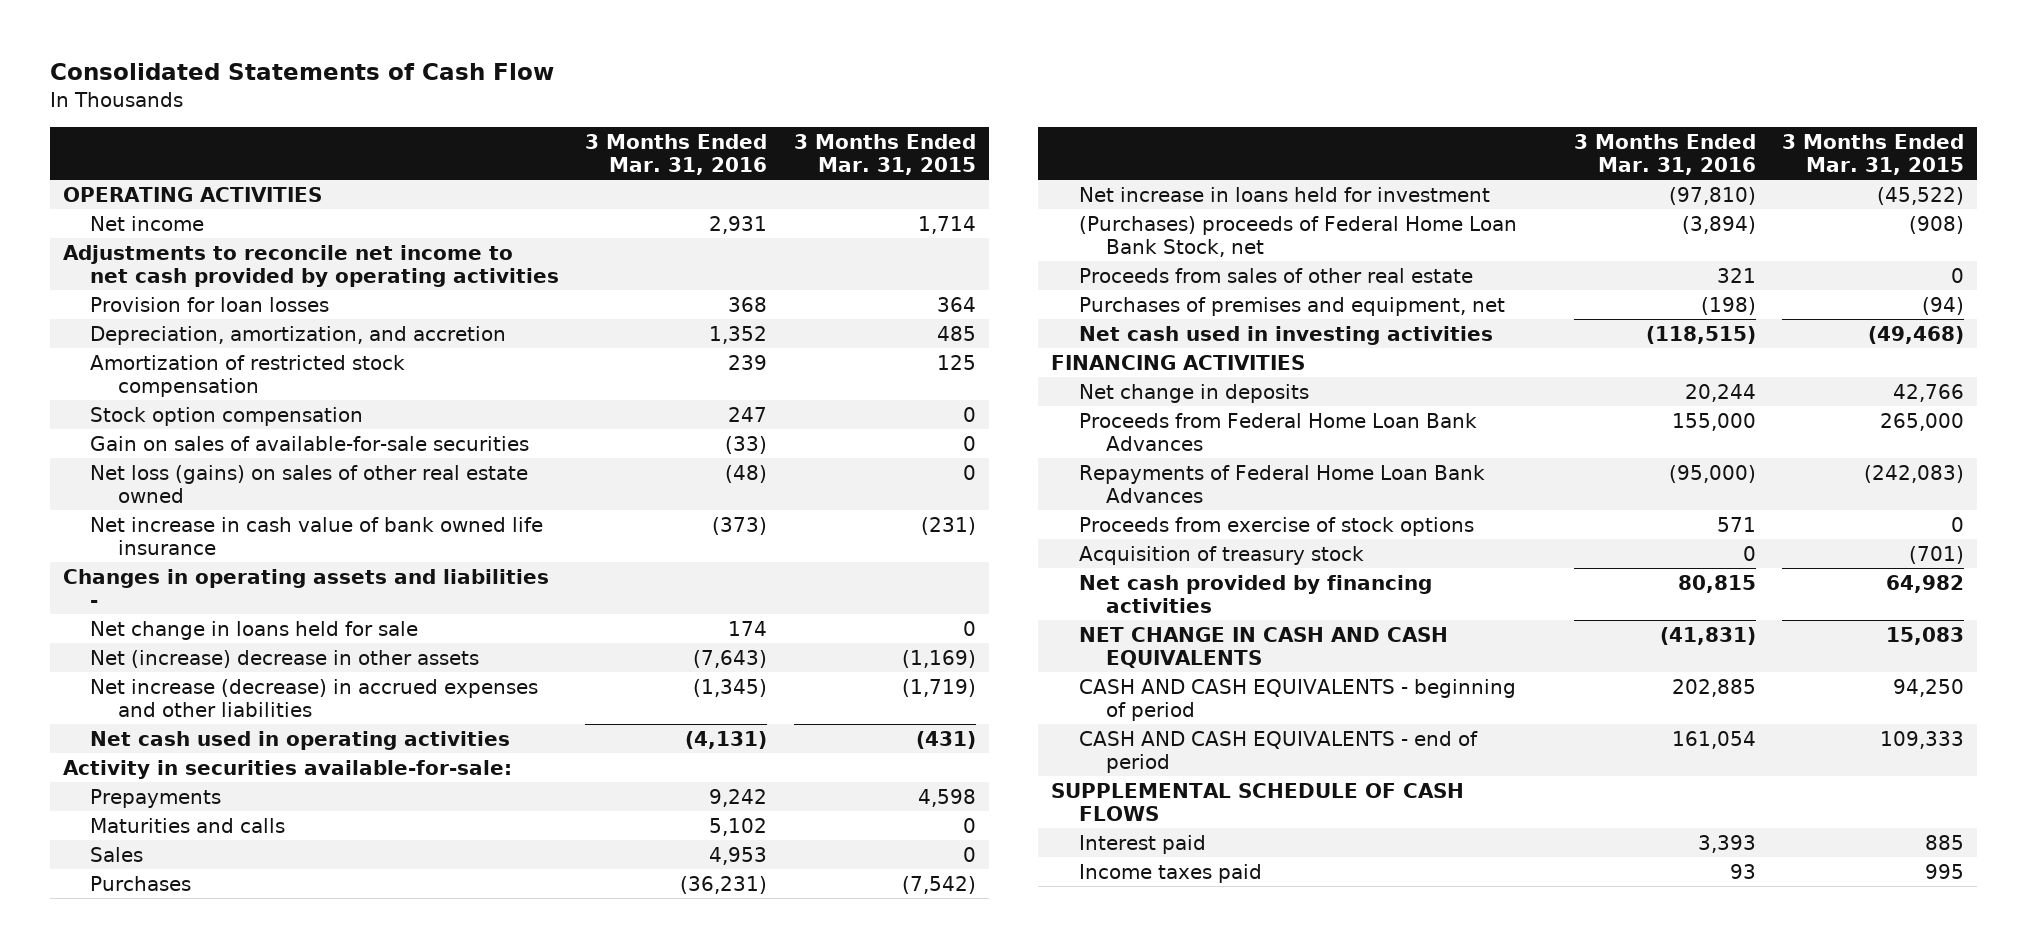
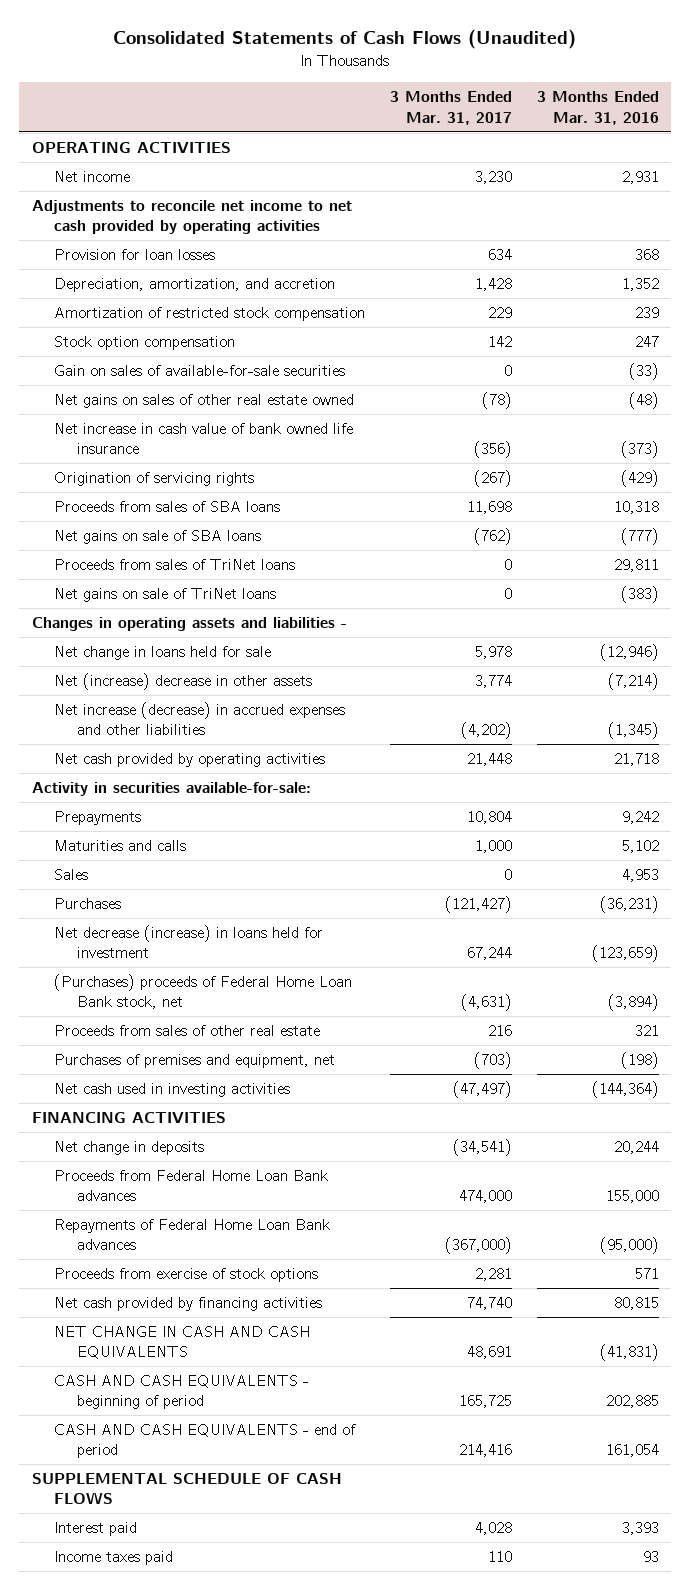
[49,63,554,81] Consolidated Statements of Cash Flow -> [113,29,577,50] Consolidated Statements of Cash Flows (Unaudited)
[793,133,976,175] 3 Months Ended Mar. 31, 2015 -> none
none -> [389,91,512,125] 3 Months Ended Mar. 31, 2017
[90,464,529,503] Net loss (gains) on sales of other real estate owned -> [54,393,355,408] Net gains on sales of other real estate owned
none -> [54,471,255,486] Origination of servicing rights
none -> [54,500,281,512] Proceeds from sales of SBA loans
none -> [54,529,262,544] Net gains on sale of SBA loans
none -> [54,558,296,570] Proceeds from sales of TriNet loans
none -> [54,587,277,602] Net gains on sale of TriNet loans
[728,620,768,636] 174 -> [599,643,659,661] (12,946)
[693,649,768,668] (7,643) -> [607,672,659,690] (7,214)
[90,730,511,750] Net cash used in operating activities -> [54,752,326,767] Net cash provided by operating activities
[685,730,768,749] (4,131) -> [613,752,659,766] 21,718
[1078,186,1490,202] Net increase in loans held for investment -> [54,924,324,959] Net decrease (increase) in loans held for investment
[1668,186,1756,205] (97,810) -> [591,945,659,963] (123,659)
[1078,215,1517,257] (Purchases) proceeds of Federal Home Loan Bank Stock, net -> [54,973,353,1010] (Purchases) proceeds of Federal Home Loan Bank stock, net
[1645,325,1756,344] (118,515) -> [591,1080,659,1098] (144,364)
[1078,412,1477,451] Proceeds from Federal Home Loan Bank Advances -> [54,1169,329,1202] Proceeds from Federal Home Loan Bank advances
[1078,464,1485,503] Repayments of Federal Home Loan Bank Advances -> [54,1218,331,1251] Repayments of Federal Home Loan Bank advances
[1078,545,1364,565] Acquisition of treasury stock -> none

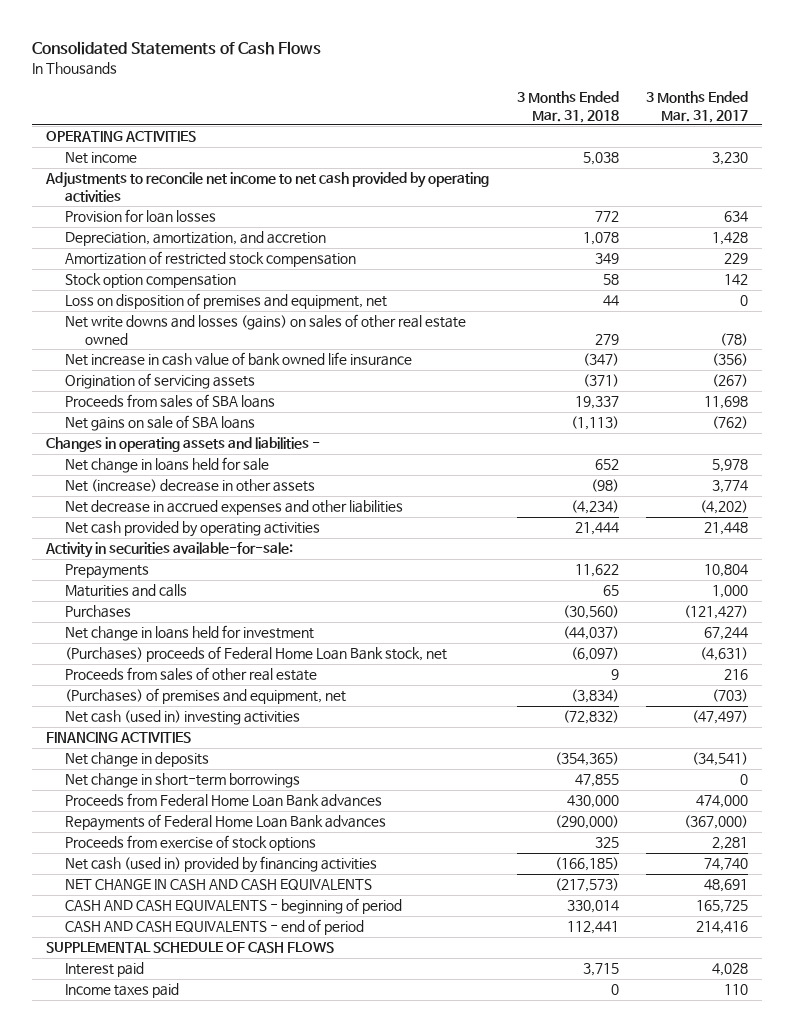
[113,29,577,50] Consolidated Statements of Cash Flows (Unaudited) -> [32,40,322,55] Consolidated Statements of Cash Flows
[536,91,659,125] 3 Months Ended Mar. 31, 2016 -> none
none -> [516,91,619,123] 3 Months Ended Mar. 31, 2018
[54,364,346,376] Gain on sales of available-for-sale securities -> none
none -> [65,293,388,310] Loss on disposition of premises and equipment, net
[54,393,355,408] Net gains on sales of other real estate owned -> [65,314,467,345] Net write downs and losses (gains) on sales of other real estate owned
[54,471,255,486] Origination of servicing rights -> [65,373,256,390] Origination of servicing assets
[54,558,296,570] Proceeds from sales of TriNet loans -> none
[54,587,277,602] Net gains on sale of TriNet loans -> none
[54,701,346,736] Net increase (decrease) in accrued expenses and other liabilities -> [65,500,404,516] Net decrease in accrued expenses and other liabilities
[54,868,89,880] Sales -> none
[54,924,324,959] Net decrease (increase) in loans held for investment -> [65,625,315,642] Net change in loans held for investment
[54,1053,336,1068] Purchases of premises and equipment, net -> [65,688,347,705] (Purchases) of premises and equipment, net
[54,1082,291,1097] Net cash used in investing activities -> [65,710,301,726] Net cash (used in) investing activities
none -> [65,773,301,789] Net change in short-term borrowings
[54,1296,323,1311] Net cash provided by financing activities -> [65,856,378,874] Net cash (used in) provided by financing activities

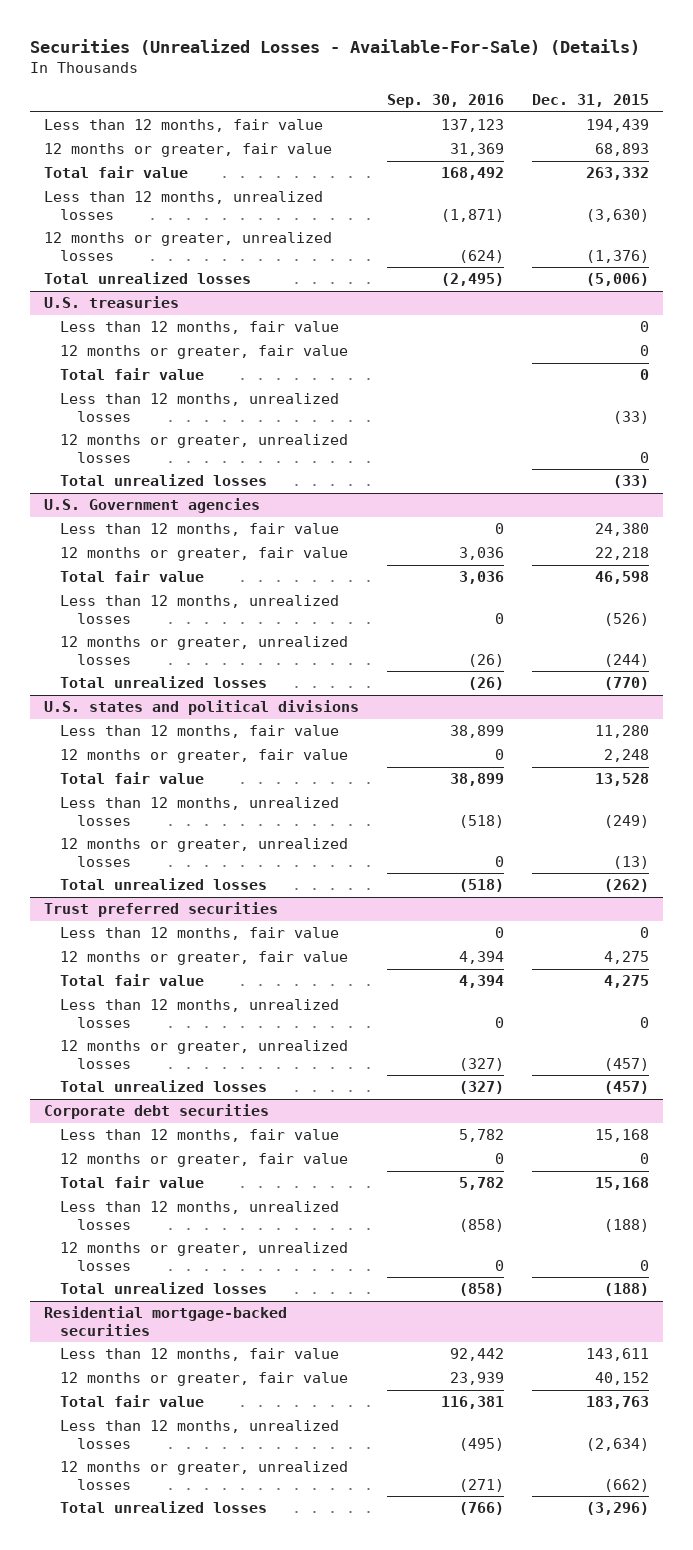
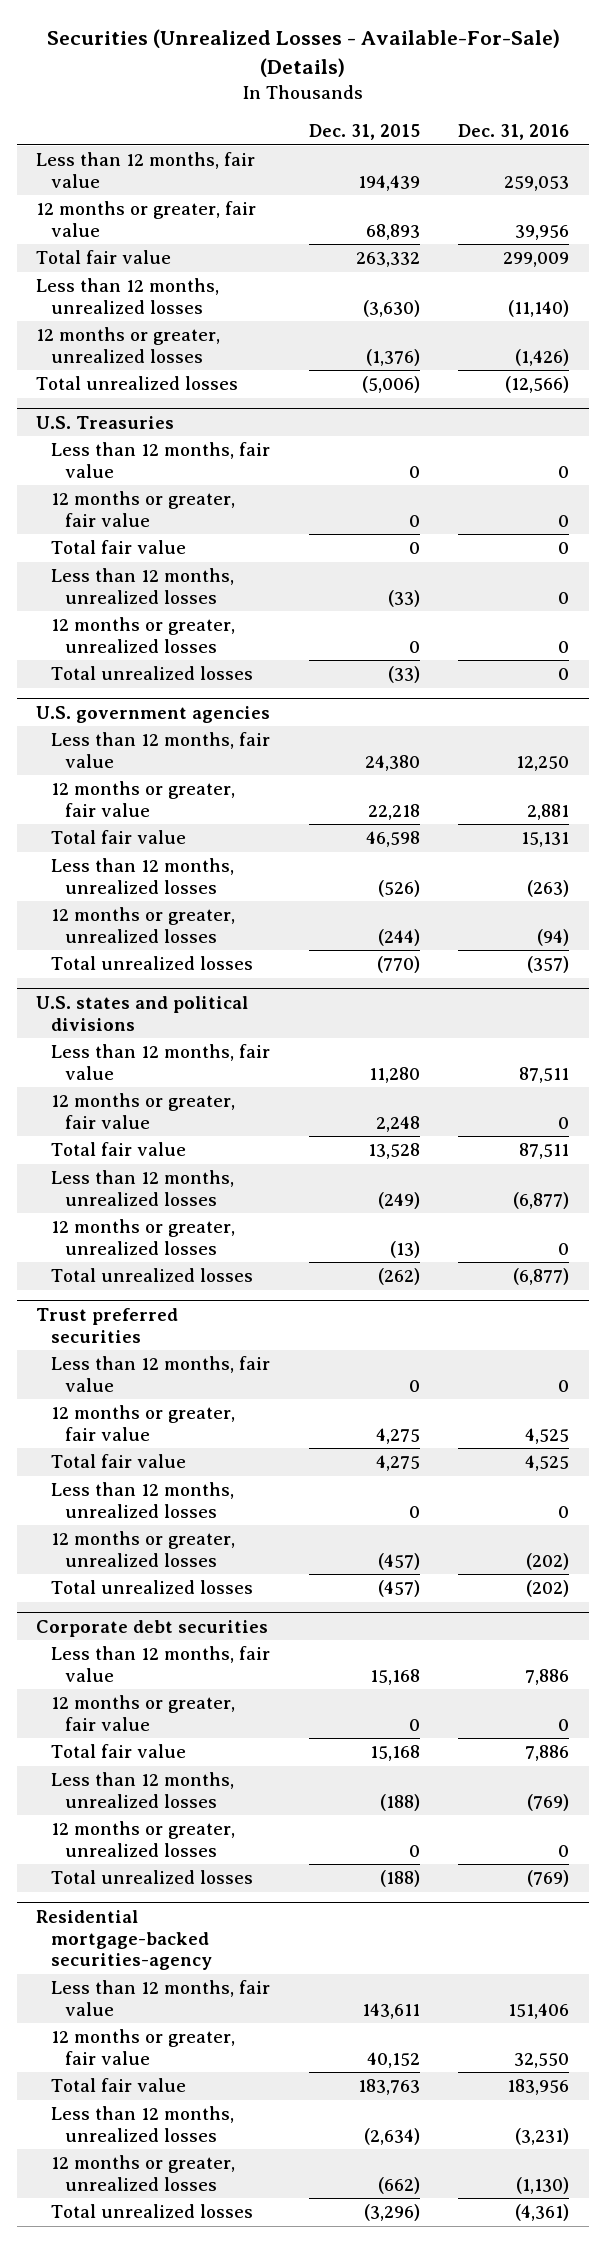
[386,93,504,108] Sep. 30, 2016 -> none
none -> [458,124,570,141] Dec. 31, 2016
[44,296,180,309] U.S. treasuries -> [35,415,174,429] U.S. Treasuries
[44,498,261,514] U.S. Government agencies -> [35,705,270,723] U.S. government agencies
[44,1306,288,1336] Residential mortgage-backed securities -> [35,1909,212,1971] Residential mortgage-backed securities-agency

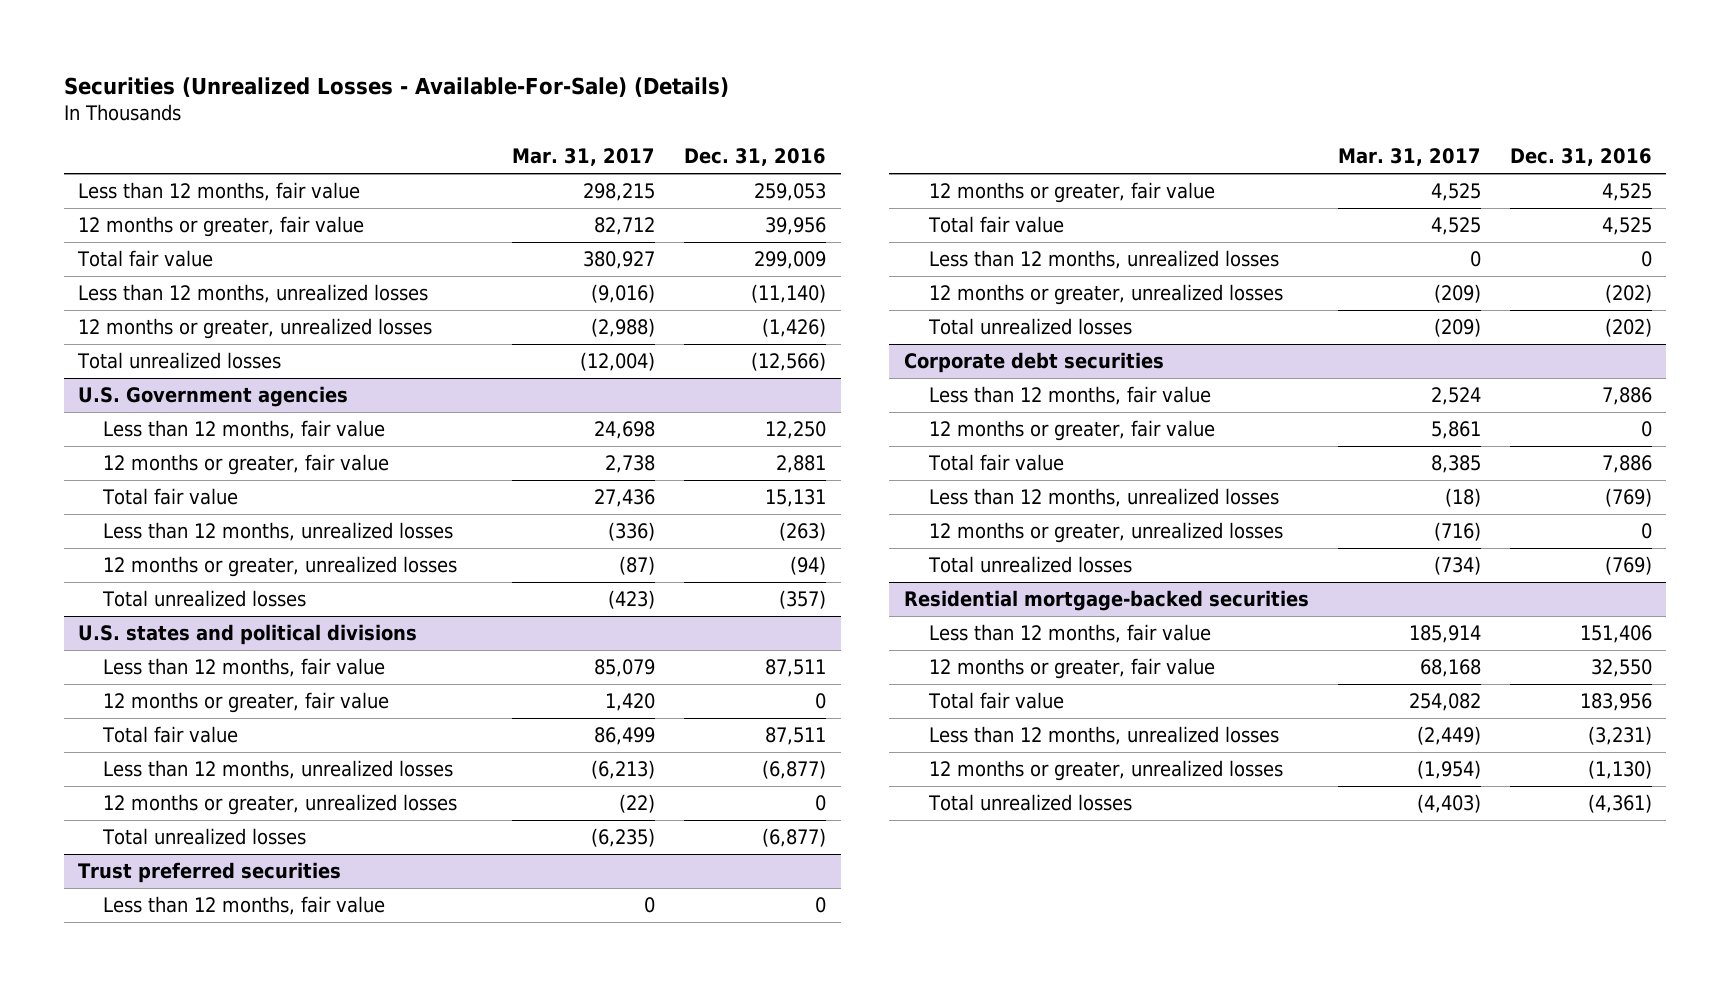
[308,124,420,141] Dec. 31, 2015 -> none
none -> [512,148,656,167] Mar. 31, 2017
[35,415,174,429] U.S. Treasuries -> none
[50,442,270,478] Less than 12 months, fair value -> none
[50,491,235,527] 12 months or greater, fair value -> none
[50,540,186,555] Total fair value -> none
[50,568,234,604] Less than 12 months, unrealized losses -> none
[50,617,235,653] 12 months or greater, unrealized losses -> none
[50,666,253,681] Total unrealized losses -> none
[35,705,270,723] U.S. government agencies -> [78,386,349,408] U.S. Government agencies
[35,1909,212,1971] Residential mortgage-backed securities-agency -> [903,590,1309,612] Residential mortgage-backed securities

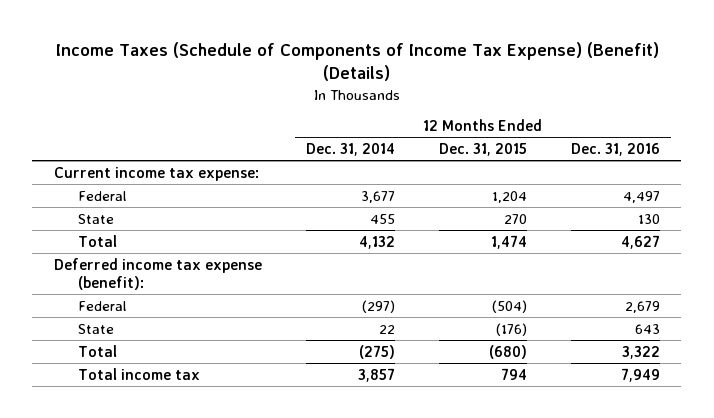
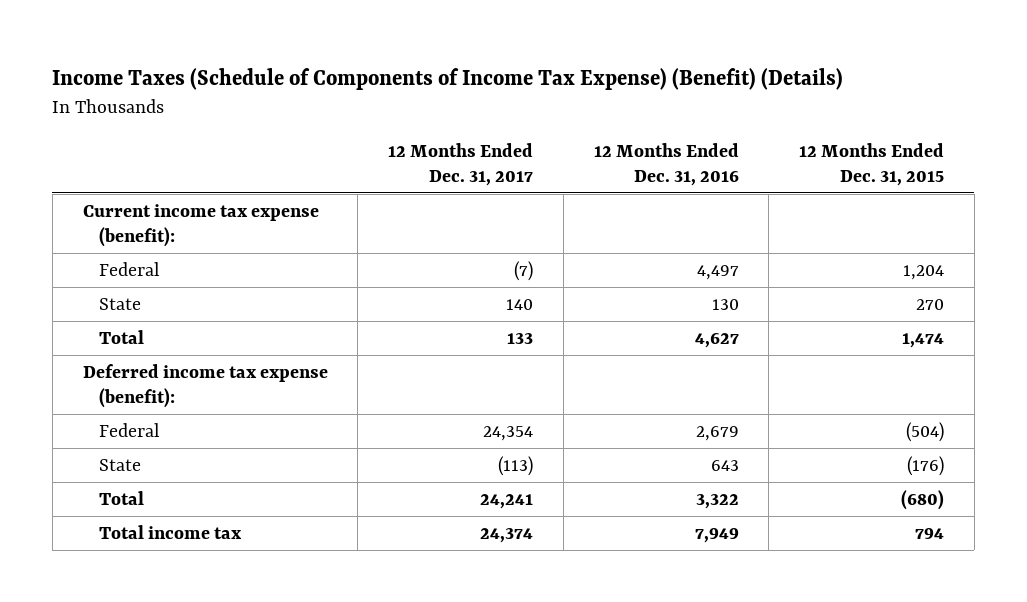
[306,142,396,156] Dec. 31, 2014 -> none
none -> [388,142,534,186] 12 Months Ended Dec. 31, 2017
[54,166,260,181] Current income tax expense: -> [82,204,319,247] Current income tax expense (benefit):

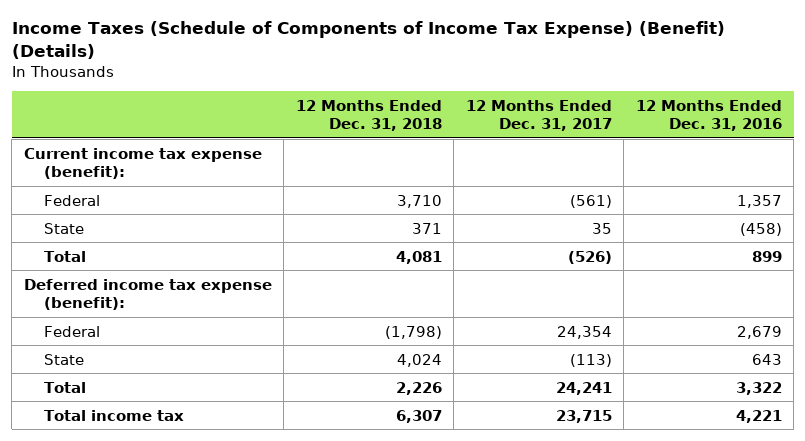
[798,142,944,186] 12 Months Ended Dec. 31, 2015 -> none
none -> [295,99,442,131] 12 Months Ended Dec. 31, 2018
[514,261,534,282] (7) -> [569,194,612,208] (561)
[696,265,739,281] 4,497 -> [736,194,782,208] 1,357
[506,299,534,311] 140 -> [591,222,612,234] 35
[711,299,739,311] 130 -> [739,222,782,236] (458)
[507,333,534,345] 133 -> [567,250,612,264] (526)
[694,333,739,349] 4,627 -> [751,250,782,262] 899
[480,528,534,544] 24,374 -> [555,409,612,423] 23,715
[694,528,739,544] 7,949 -> [735,409,782,423] 4,221

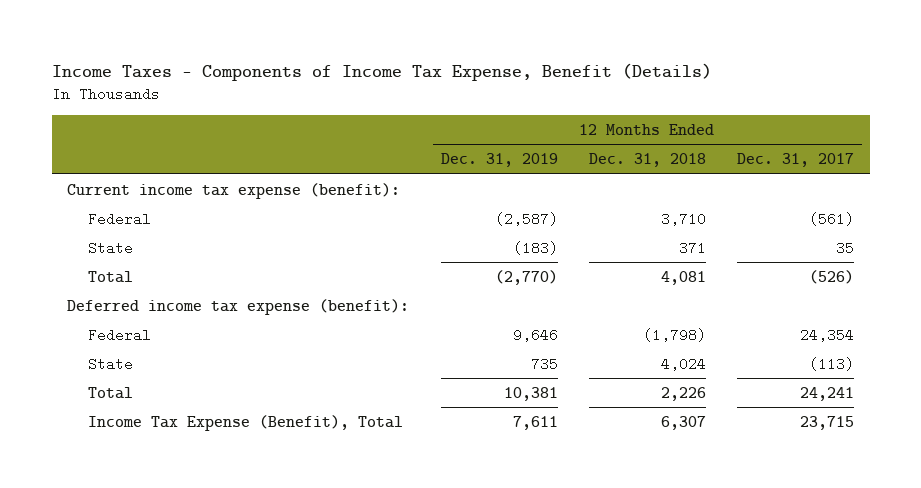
[11,21,725,60] Income Taxes (Schedule of Components of Income Tax Expense) (Benefit) (Details) -> [51,63,712,82] Income Taxes - Components of Income Tax Expense, Benefit (Details)
[635,99,782,131] 12 Months Ended Dec. 31, 2016 -> none
none -> [440,153,558,168] Dec. 31, 2019
[44,409,185,421] Total income tax -> [87,414,403,431] Income Tax Expense (Benefit), Total

